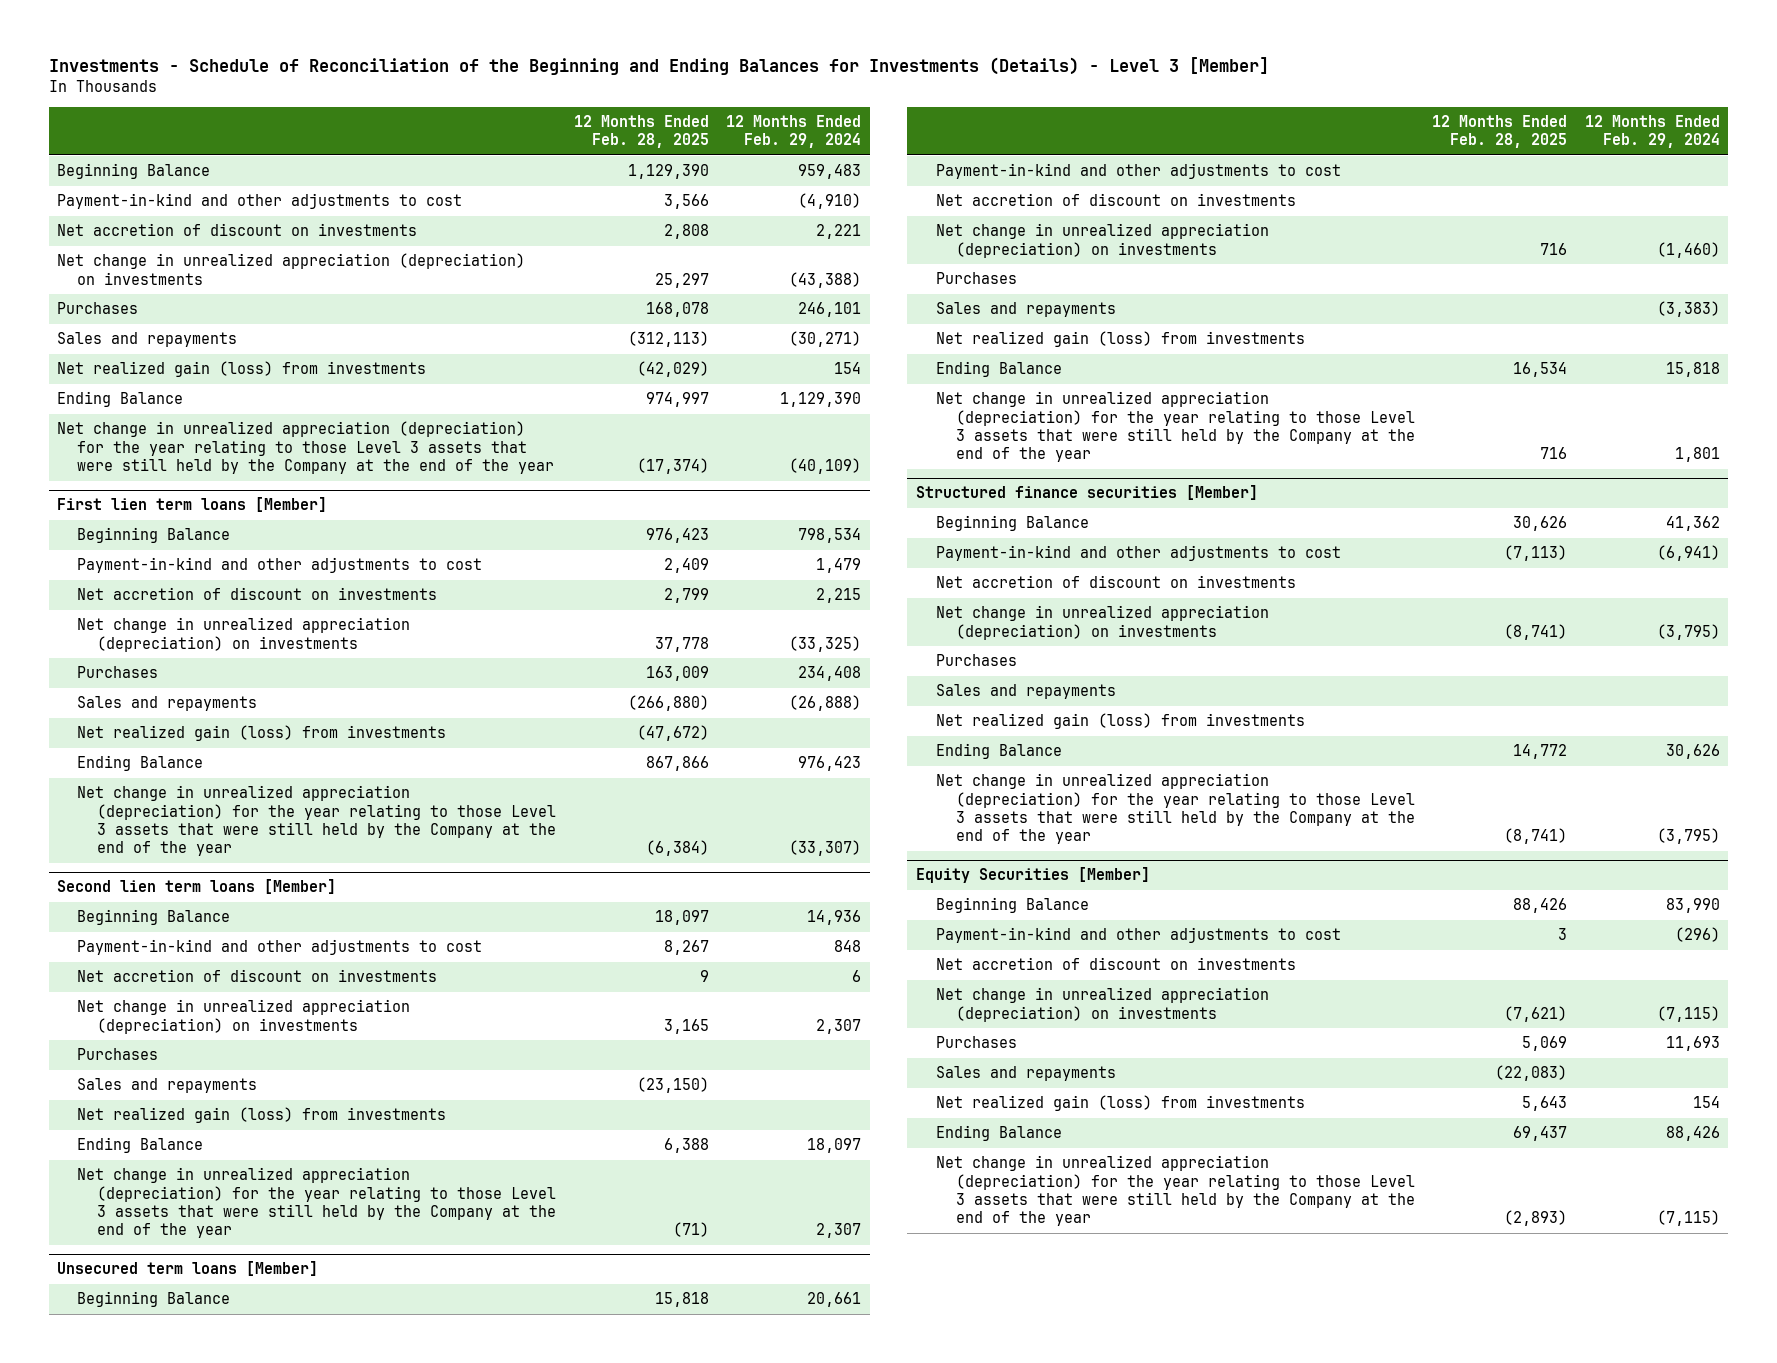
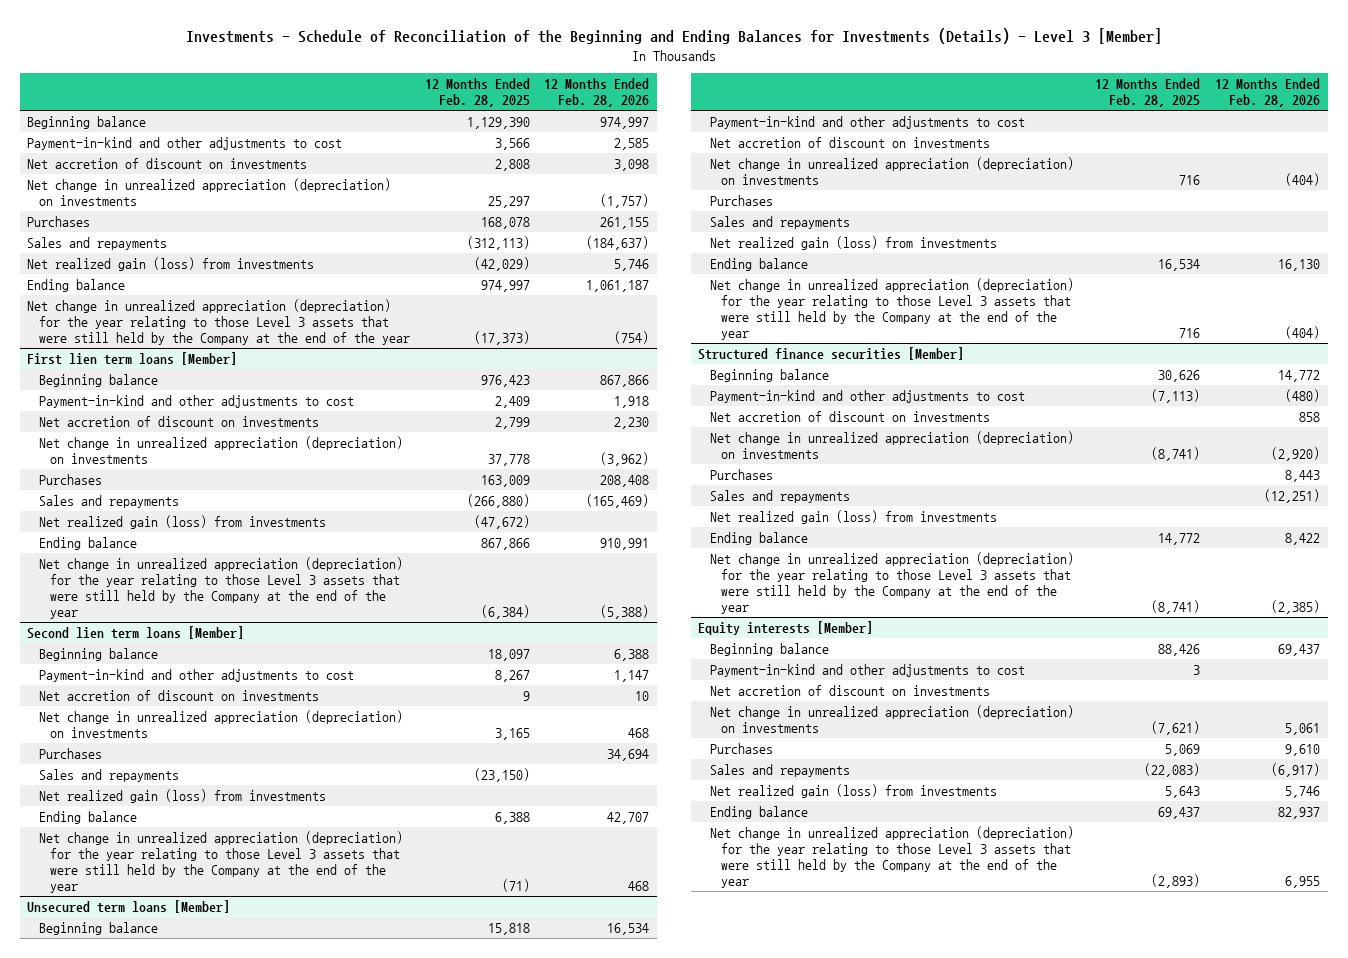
[726,115,862,149] 12 Months Ended Feb. 29, 2024 -> none
none -> [544,77,650,108] 12 Months Ended Feb. 28, 2026
[57,163,211,180] Beginning Balance -> [27,115,147,129] Beginning balance
[57,391,184,408] Ending Balance -> [27,278,126,292] Ending balance
[636,458,709,475] (17,374) -> [473,331,530,346] (17,373)
[77,527,231,544] Beginning Balance -> [38,373,158,387] Beginning balance
[77,755,204,772] Ending Balance -> [38,536,137,550] Ending balance
[77,909,231,926] Beginning Balance -> [38,647,158,661] Beginning balance
[77,1137,204,1154] Ending Balance -> [38,810,137,824] Ending balance
[77,1291,231,1308] Beginning Balance -> [38,921,158,935] Beginning balance
[935,361,1062,378] Ending Balance -> [709,257,808,271] Ending balance
[935,515,1089,532] Beginning Balance -> [709,368,829,382] Beginning balance
[935,743,1062,760] Ending Balance -> [709,531,808,545] Ending balance
[915,867,1150,884] Equity Securities [Member] -> [698,620,874,635] Equity interests [Member]
[935,897,1089,914] Beginning Balance -> [709,642,829,656] Beginning balance
[935,1125,1062,1142] Ending Balance -> [709,805,808,819] Ending balance

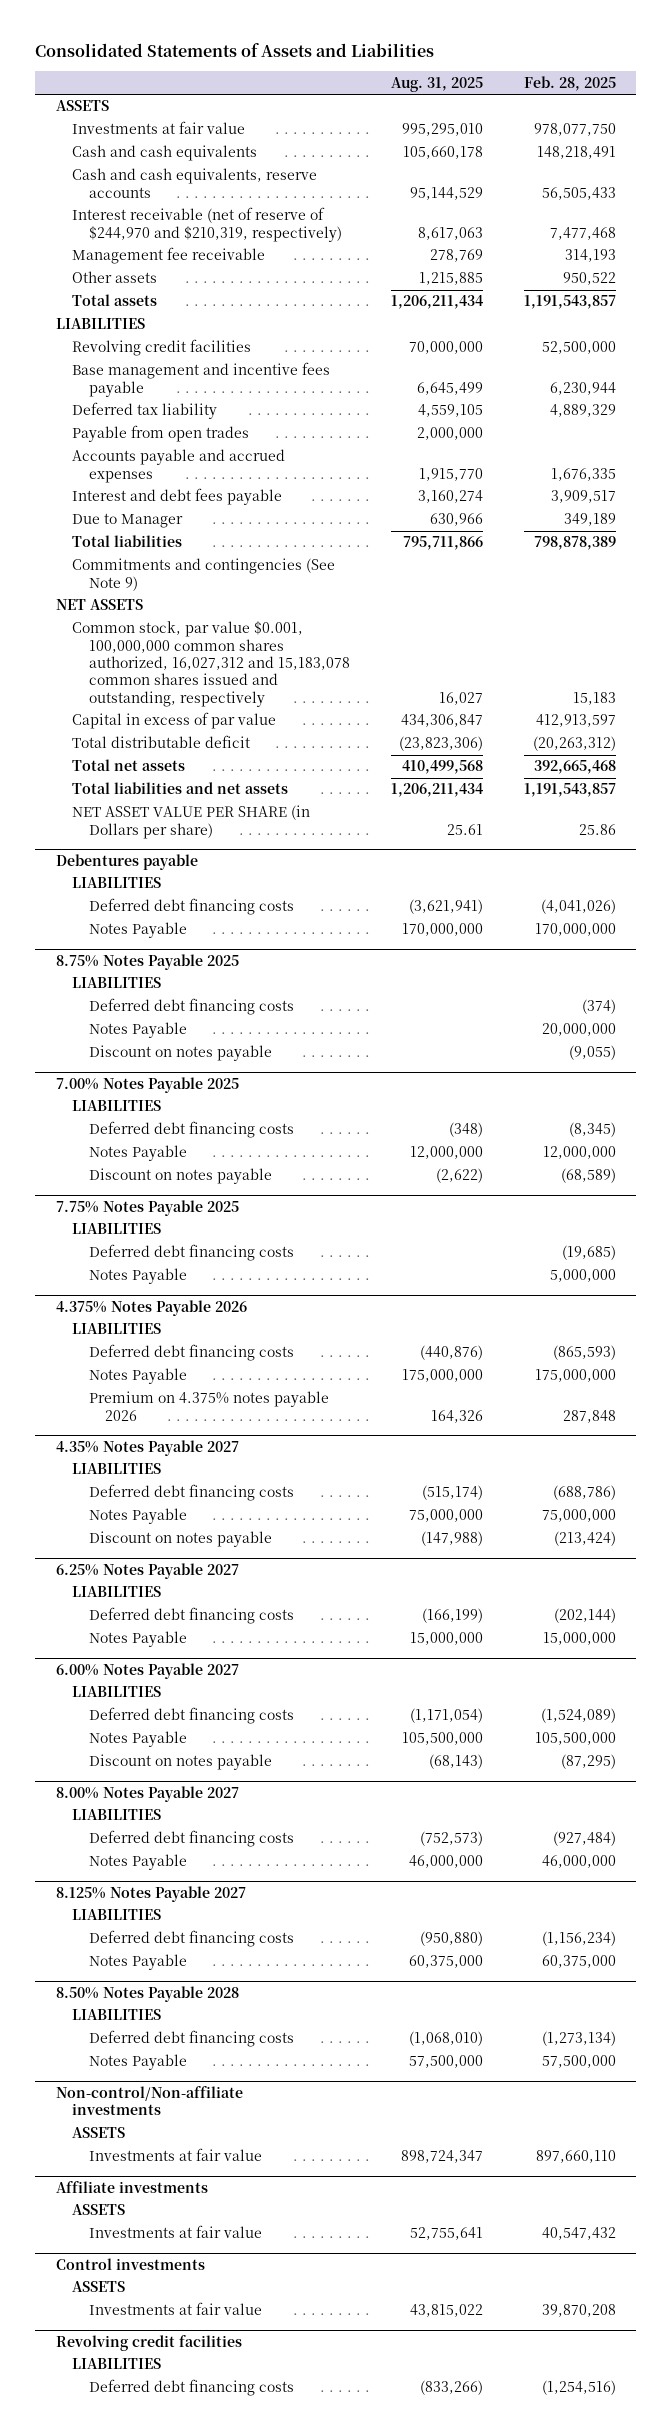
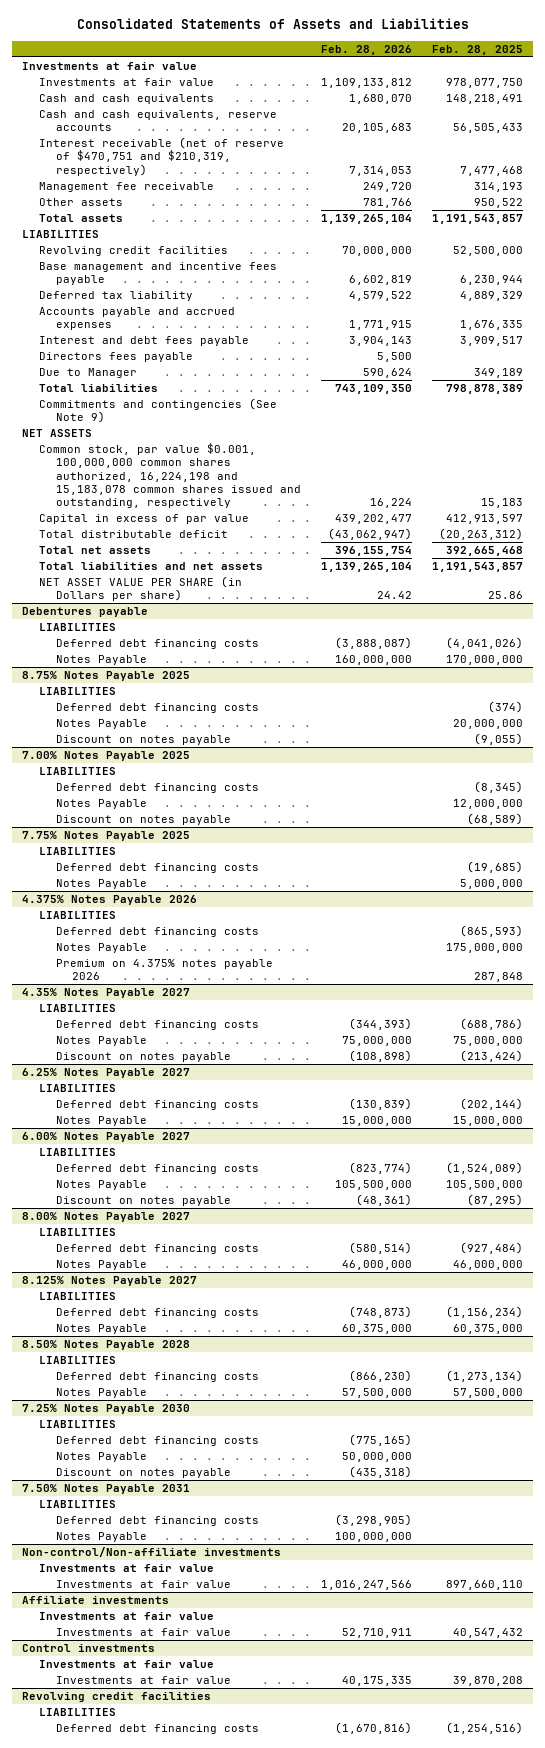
[390,76,483,92] Aug. 31, 2025 -> none
none -> [320,44,412,55] Feb. 28, 2026
[55,100,109,112] ASSETS -> none
none -> [22,62,198,71] Investments at fair value
[72,207,342,242] Interest receivable (net of reserve of $244,970 and $210,319, respectively) -> [39,137,285,176] Interest receivable (net of reserve of $470,751 and $210,319, respectively)
[72,425,250,443] Payable from open trades -> none
none -> [39,352,194,363] Directors fees payable
[72,621,350,707] Common stock, par value $0.001, 100,000,000 common shares authorized, 16,027,312 and 15,183,078 common shares issued and outstanding, respectively -> [39,443,301,509] Common stock, par value $0.001, 100,000,000 common shares authorized, 16,224,198 and 15,183,078 common shares issued and outstanding, respectively
none -> [22,1404,191,1415] 7.25% Notes Payable 2030
none -> [39,1420,117,1429] LIABILITIES
none -> [55,1436,259,1447] Deferred debt financing costs
none -> [55,1452,147,1463] Notes Payable
none -> [55,1468,231,1479] Discount on notes payable
none -> [22,1484,191,1495] 7.50% Notes Payable 2031
none -> [39,1500,117,1509] LIABILITIES
none -> [55,1516,259,1527] Deferred debt financing costs
none -> [55,1532,147,1543] Notes Payable
[72,2127,126,2139] ASSETS -> none
none -> [39,1564,215,1573] Investments at fair value
[72,2204,126,2216] ASSETS -> none
none -> [39,1612,215,1621] Investments at fair value
[72,2281,126,2293] ASSETS -> none
none -> [39,1660,215,1669] Investments at fair value

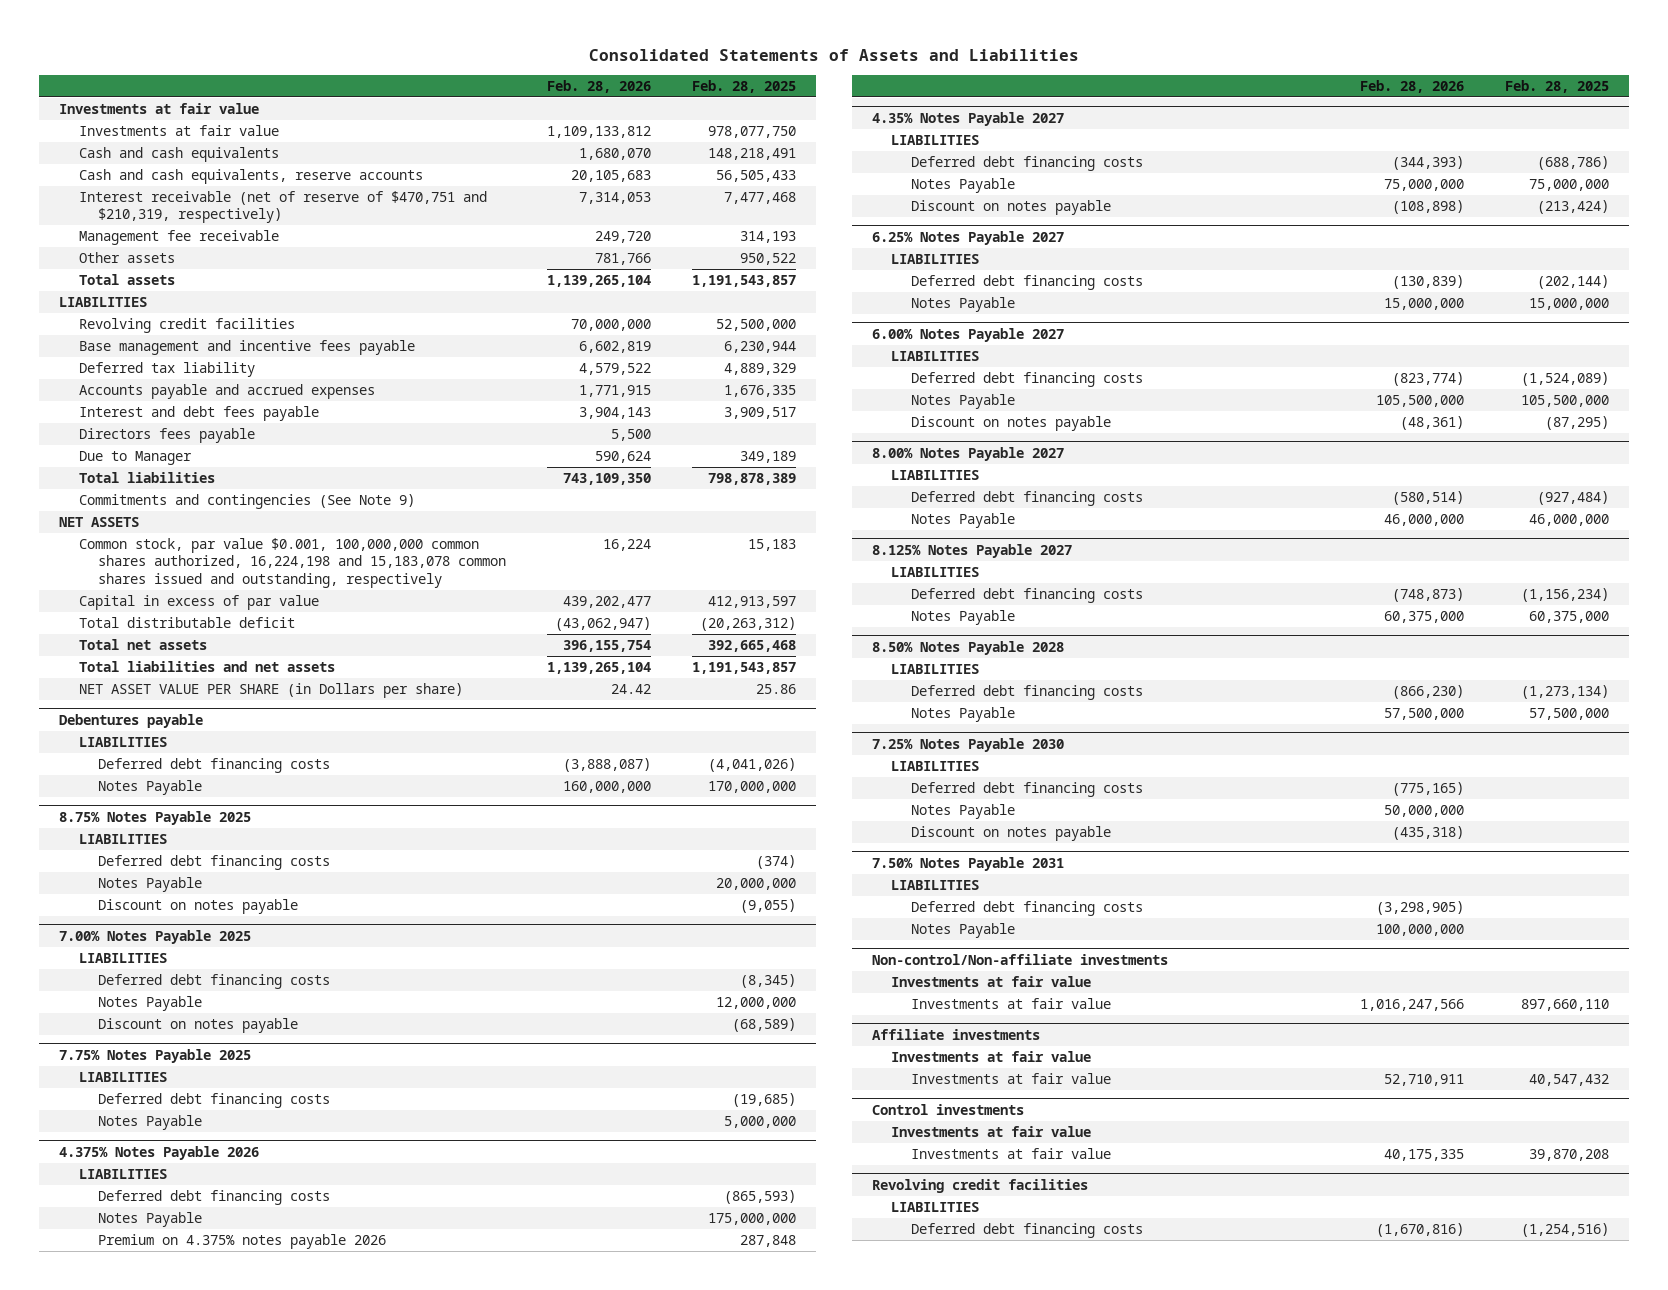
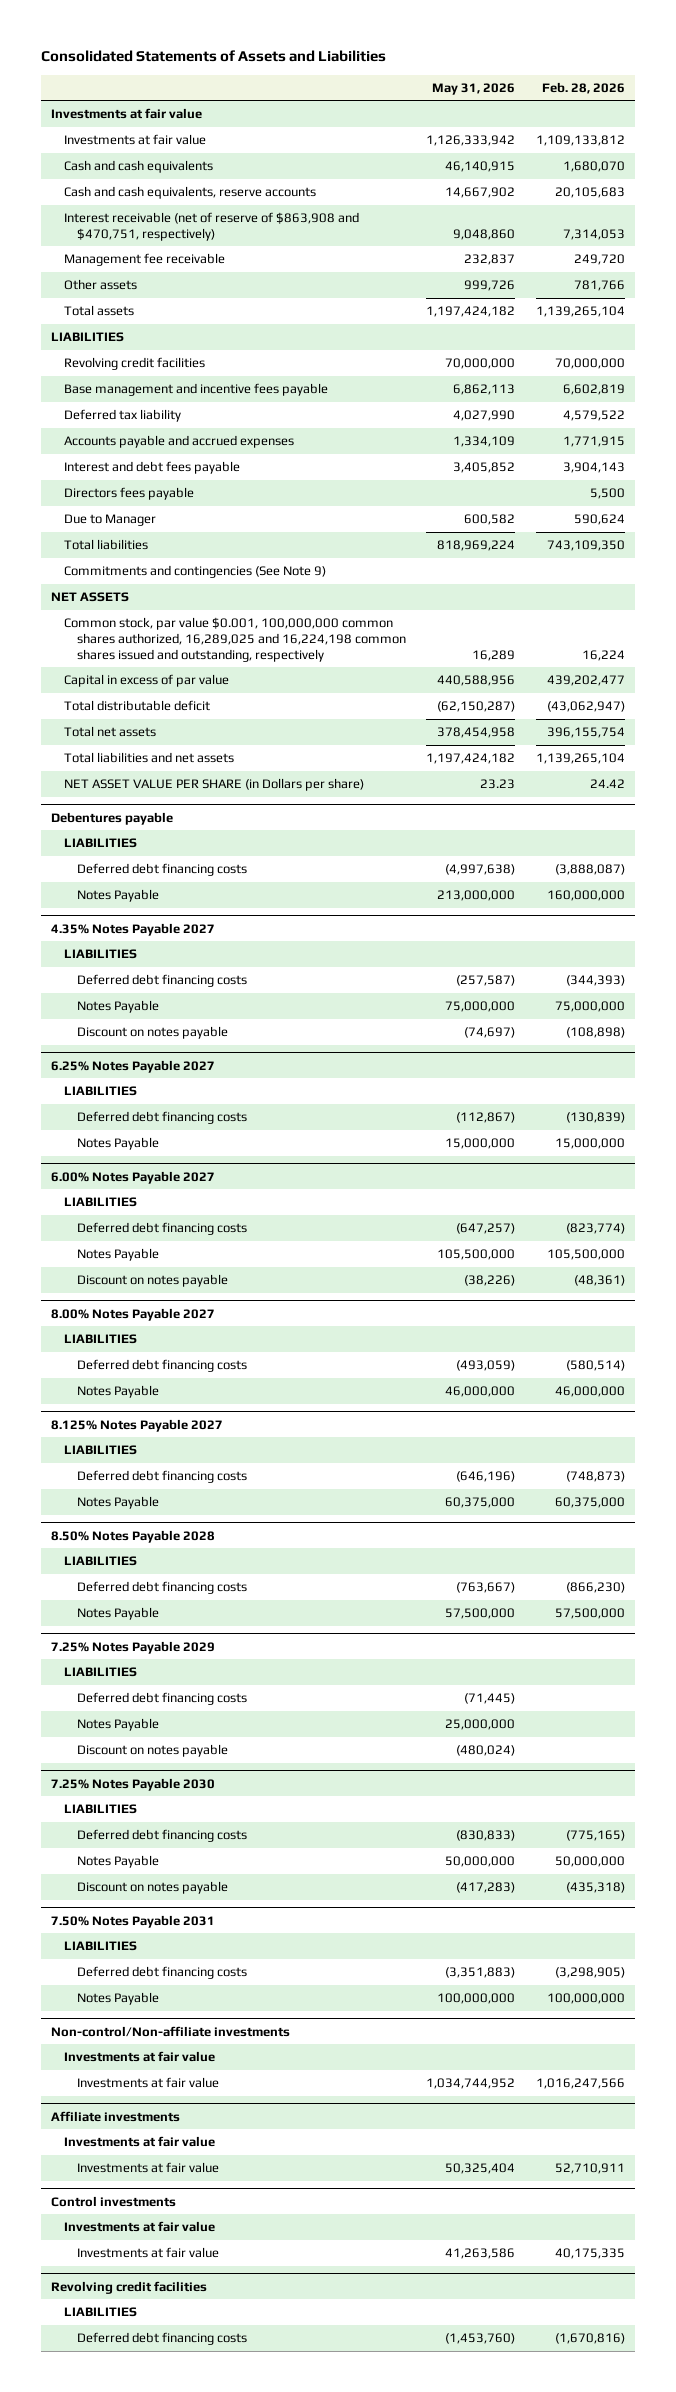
[691,79,796,93] Feb. 28, 2025 -> none
none -> [432,82,516,95] May 31, 2026
[78,191,487,224] Interest receivable (net of reserve of $470,751 and $210,319, respectively) -> [63,212,359,241] Interest receivable (net of reserve of $863,908 and $470,751, respectively)
[78,538,506,588] Common stock, par value $0.001, 100,000,000 common shares authorized, 16,224,198 and 15,183,078 common shares issued and outstanding, respectively -> [63,617,406,662] Common stock, par value $0.001, 100,000,000 common shares authorized, 16,289,025 and 16,224,198 common shares issued and outstanding, respectively
[59,810,252,825] 8.75% Notes Payable 2025 -> none
[78,834,167,845] LIABILITIES -> none
[97,855,330,871] Deferred debt financing costs -> none
[97,877,202,893] Notes Payable -> none
[97,899,298,915] Discount on notes payable -> none
[59,929,252,944] 7.00% Notes Payable 2025 -> none
[78,953,167,964] LIABILITIES -> none
[97,974,330,990] Deferred debt financing costs -> none
[97,996,202,1012] Notes Payable -> none
[97,1018,298,1034] Discount on notes payable -> none
[59,1048,252,1063] 7.75% Notes Payable 2025 -> none
[78,1072,167,1083] LIABILITIES -> none
[97,1093,330,1109] Deferred debt financing costs -> none
[97,1115,202,1131] Notes Payable -> none
[59,1145,260,1160] 4.375% Notes Payable 2026 -> none
[78,1169,167,1180] LIABILITIES -> none
[97,1190,330,1206] Deferred debt financing costs -> none
[97,1212,202,1228] Notes Payable -> none
[97,1234,386,1250] Premium on 4.375% notes payable 2026 -> none
none -> [51,1640,216,1654] 7.25% Notes Payable 2029
none -> [63,1667,137,1678] LIABILITIES
none -> [76,1692,247,1706] Deferred debt financing costs
none -> [76,1718,159,1732] Notes Payable
none -> [76,1744,228,1758] Discount on notes payable

